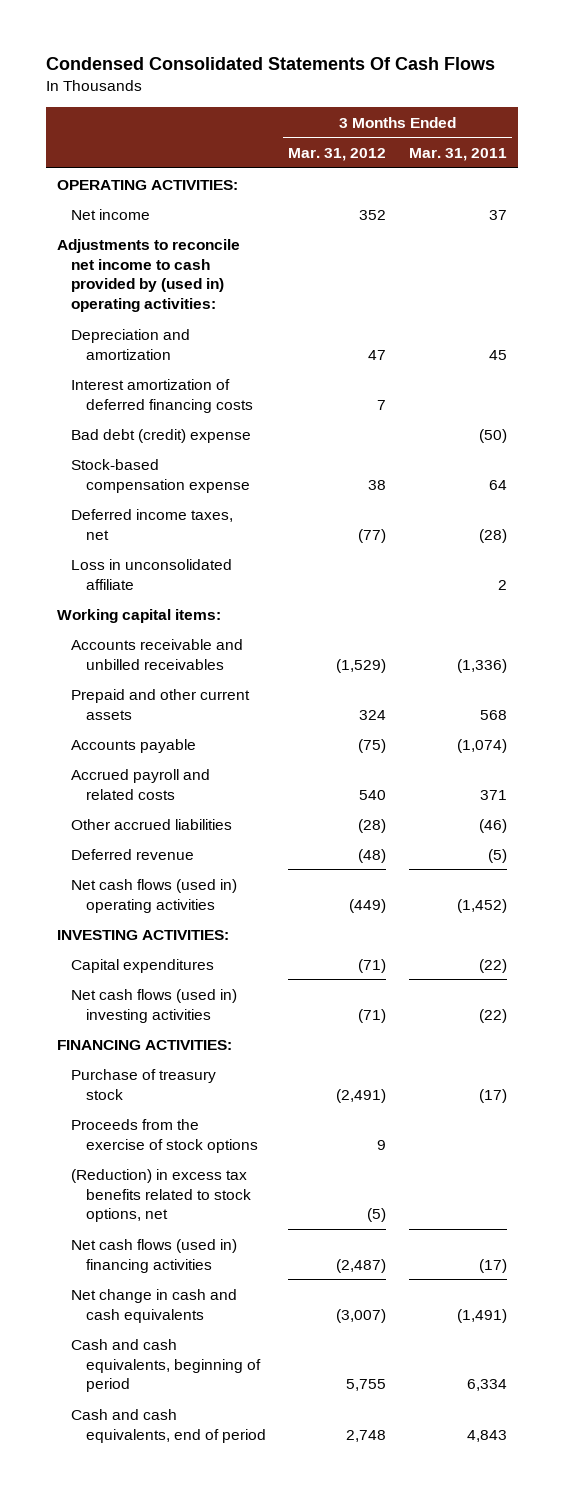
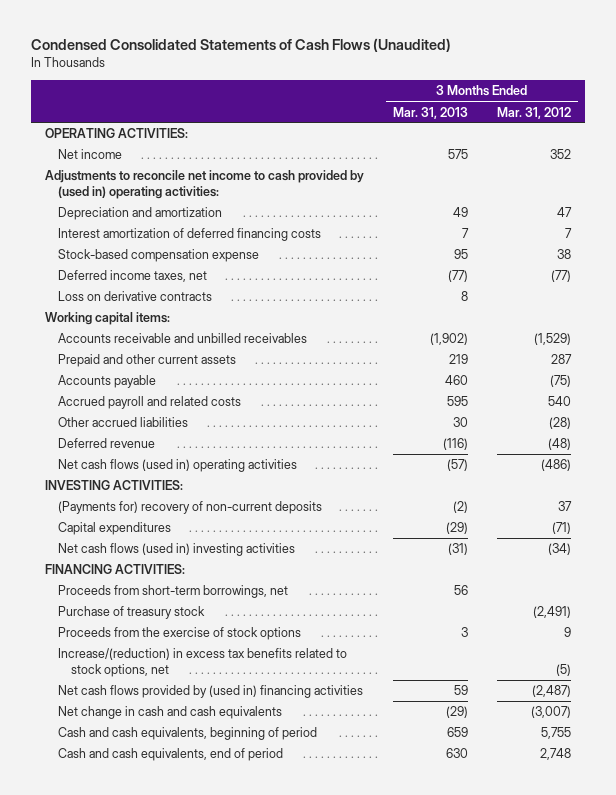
[45,56,495,70] Condensed Consolidated Statements Of Cash Flows -> [30,38,451,53] Condensed Consolidated Statements of Cash Flows (Unaudited)
[408,148,507,162] Mar. 31, 2011 -> none
none -> [392,106,468,119] Mar. 31, 2013
[71,428,252,443] Bad debt (credit) expense -> none
[71,558,233,590] Loss in unconsolidated affiliate -> none
none -> [57,291,212,302] Loss on derivative contracts
[359,709,387,720] 324 -> [550,354,572,365] 287
[349,898,387,913] (449) -> [540,459,571,472] (486)
none -> [57,501,322,515] (Payments for) recovery of non-current deposits
[358,1008,387,1023] (71) -> [547,543,571,556] (34)
none -> [57,585,288,599] Proceeds from short-term borrowings, net
[71,1168,251,1223] (Reduction) in excess tax benefits related to stock options, net -> [57,648,347,678] Increase/(reduction) in excess tax benefits related to stock options, net
[71,1238,238,1273] Net cash flows (used in) financing activities -> [57,685,363,699] Net cash flows provided by (used in) financing activities

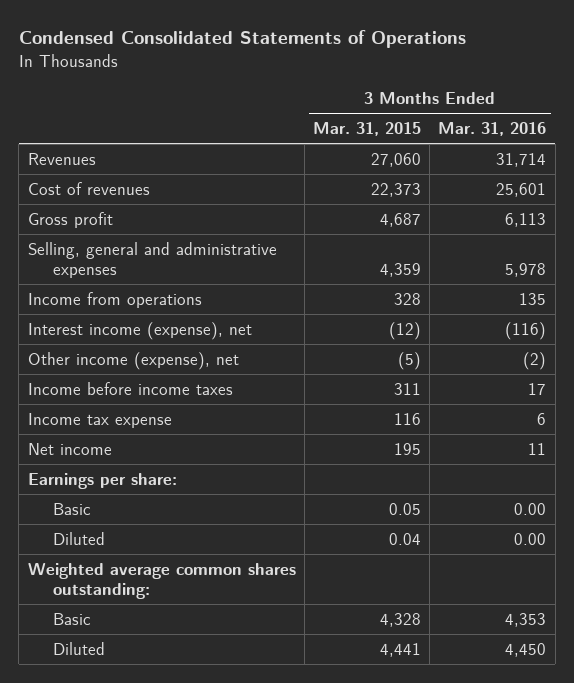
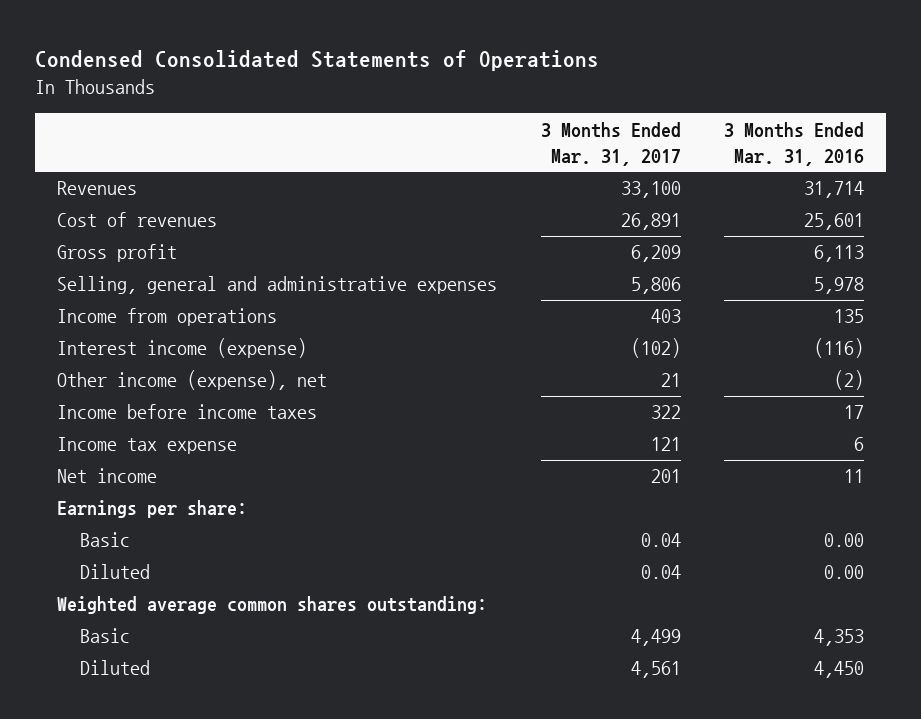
[312,121,421,136] Mar. 31, 2015 -> none
none -> [540,121,681,166] 3 Months Ended Mar. 31, 2017
[27,321,252,340] Interest income (expense), net -> [56,338,307,359] Interest income (expense)

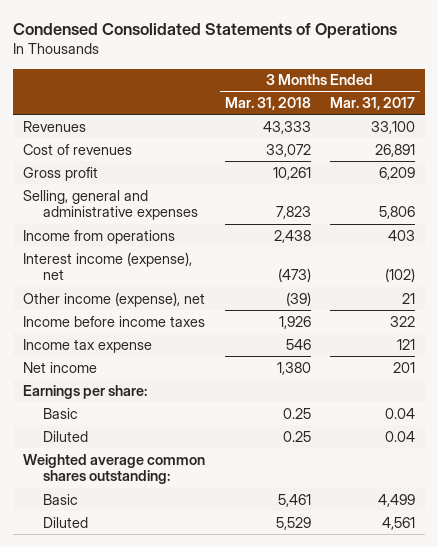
[724,121,865,166] 3 Months Ended Mar. 31, 2016 -> none
none -> [224,96,311,110] Mar. 31, 2018
[56,338,307,359] Interest income (expense) -> [22,251,192,281] Interest income (expense), net

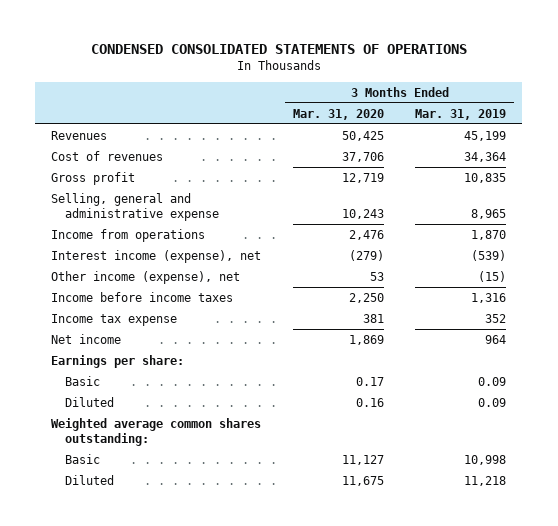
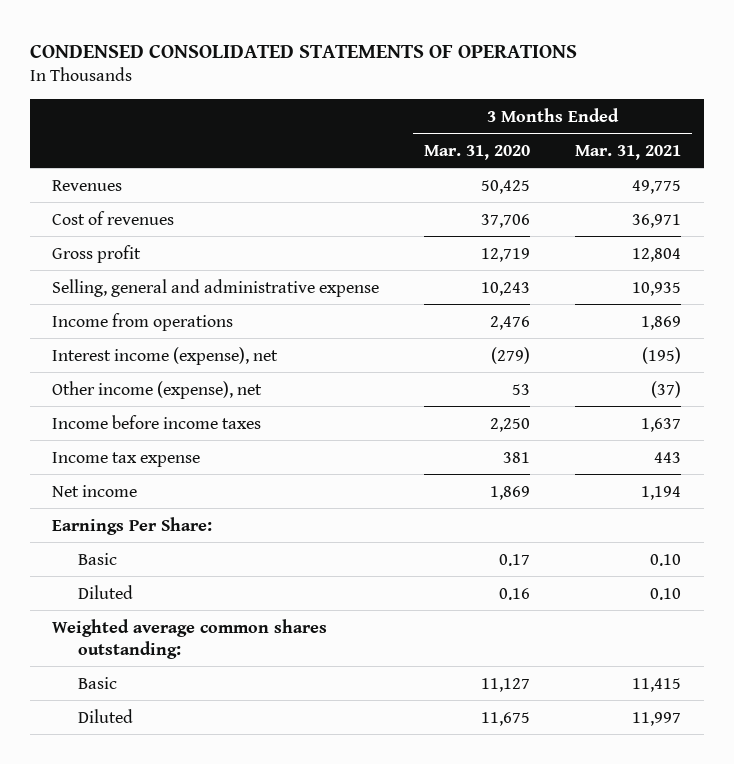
[415,108,507,120] Mar. 31, 2019 -> none
none -> [575,144,682,160] Mar. 31, 2021
[51,354,185,368] Earnings per share: -> [52,516,213,535] Earnings Per Share:

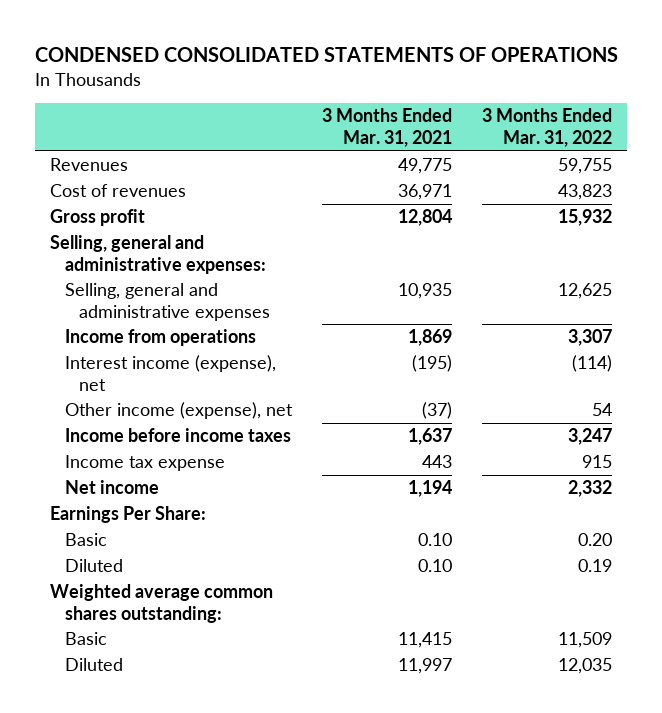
[424,144,531,160] Mar. 31, 2020 -> none
none -> [482,108,613,147] 3 Months Ended Mar. 31, 2022
none -> [50,235,266,274] Selling, general and administrative expenses:
[52,278,380,297] Selling, general and administrative expense -> [64,283,270,321] Selling, general and administrative expenses

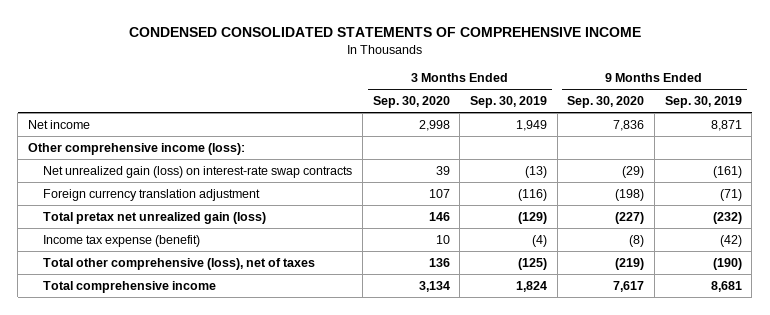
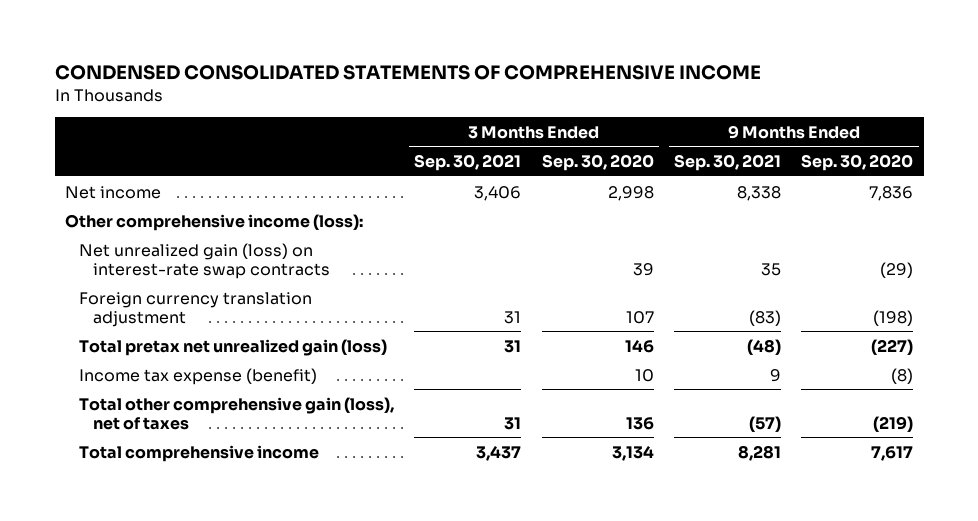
[470,96,548,109] Sep. 30, 2019 -> none
[664,96,742,109] Sep. 30, 2019 -> none
none -> [414,153,522,171] Sep. 30, 2021
none -> [674,153,782,171] Sep. 30, 2021
[43,257,316,270] Total other comprehensive (loss), net of taxes -> [78,396,394,430] Total other comprehensive gain (loss), net of taxes

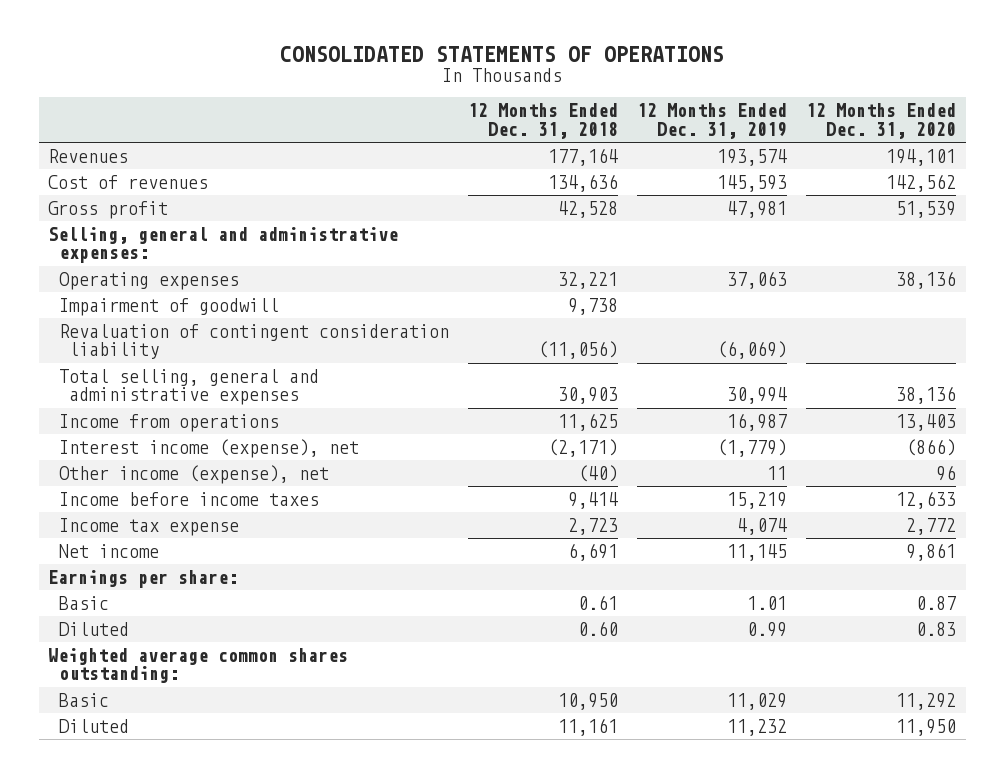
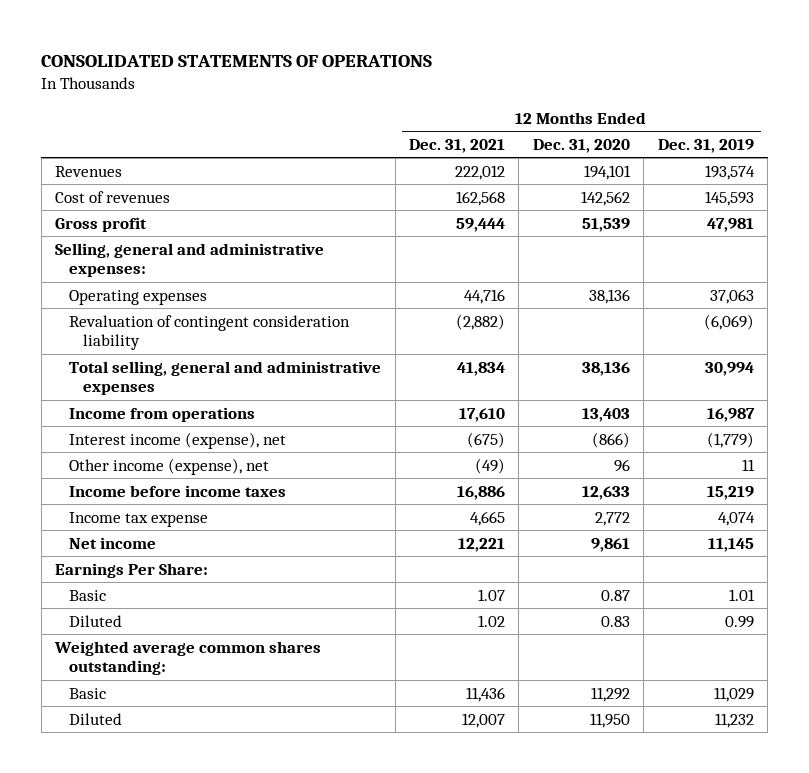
[467,103,618,139] 12 Months Ended Dec. 31, 2018 -> none
none -> [409,138,506,153] Dec. 31, 2021
[58,298,279,317] Impairment of goodwill -> none
[48,570,239,589] Earnings per share: -> [55,562,209,578] Earnings Per Share:

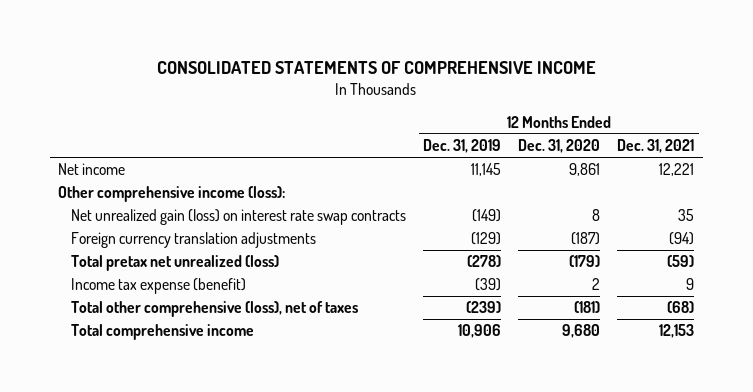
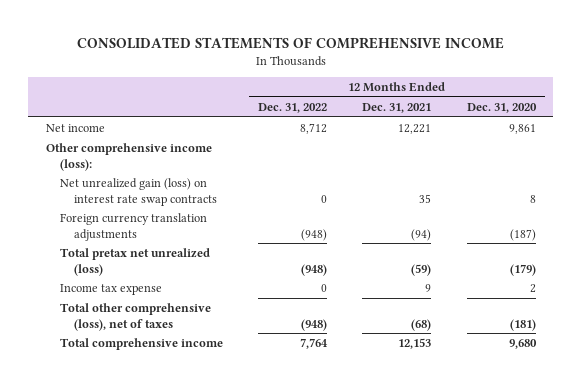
[423,138,502,153] Dec. 31, 2019 -> none
none -> [258,102,328,113] Dec. 31, 2022
[70,278,246,295] Income tax expense (benefit) -> [59,283,162,295] Income tax expense

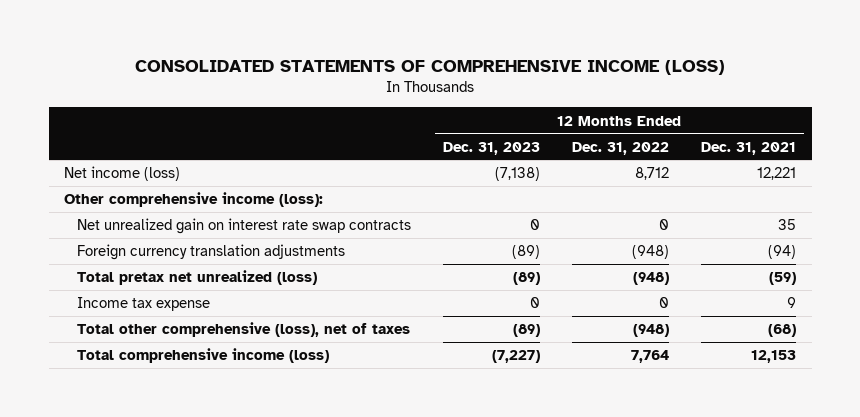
[76,36,504,49] CONSOLIDATED STATEMENTS OF COMPREHENSIVE INCOME -> [135,59,726,75] CONSOLIDATED STATEMENTS OF COMPREHENSIVE INCOME (LOSS)
[466,102,537,113] Dec. 31, 2020 -> none
none -> [443,141,541,155] Dec. 31, 2023
[45,123,105,132] Net income -> [64,166,181,182] Net income (loss)
[59,177,217,206] Net unrealized gain (loss) on interest rate swap contracts -> [77,218,412,235] Net unrealized gain on interest rate swap contracts
[59,337,223,350] Total comprehensive income -> [77,348,330,364] Total comprehensive income (loss)

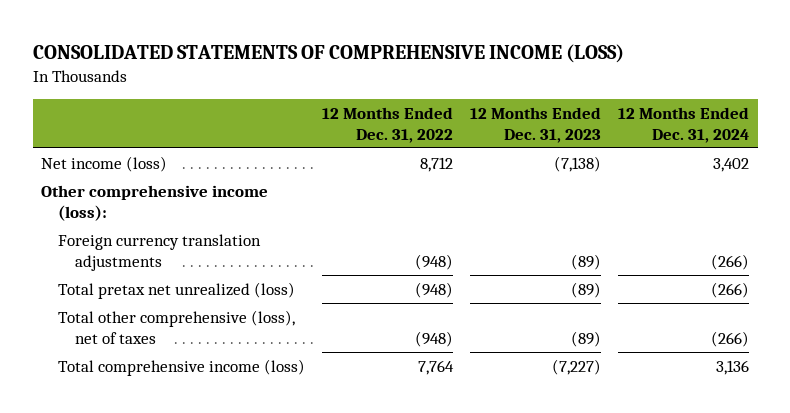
[700,141,796,155] Dec. 31, 2021 -> none
none -> [618,106,750,143] 12 Months Ended Dec. 31, 2024
[77,218,412,235] Net unrealized gain on interest rate swap contracts -> none
[77,297,211,312] Income tax expense -> none

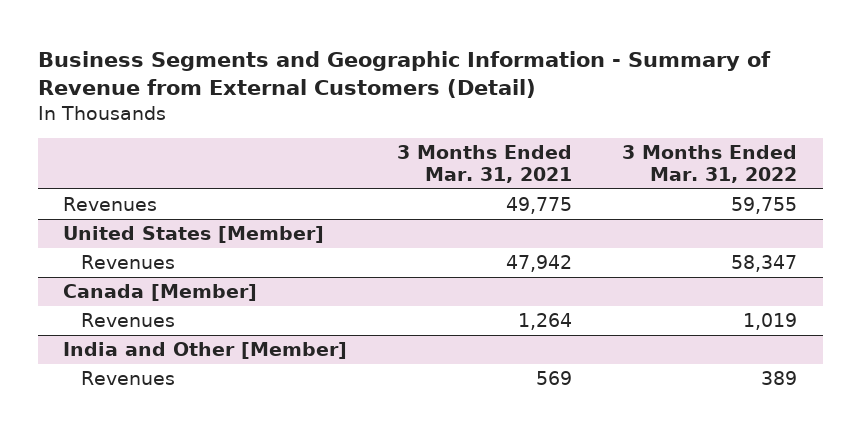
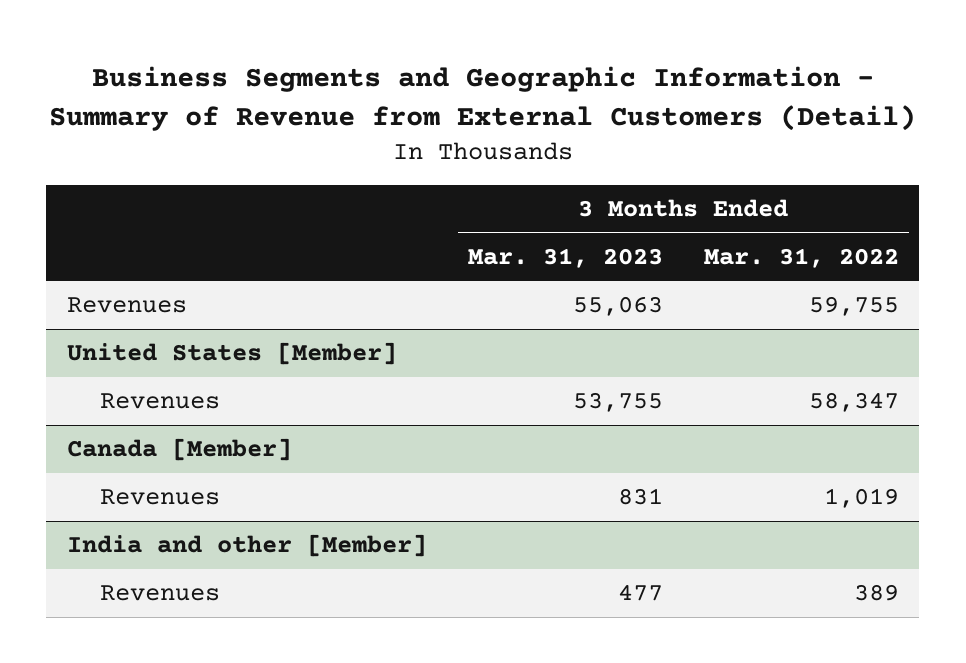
[397,145,573,183] 3 Months Ended Mar. 31, 2021 -> none
none -> [467,247,663,268] Mar. 31, 2023
[63,342,348,360] India and Other [Member] -> [66,534,427,558] India and other [Member]

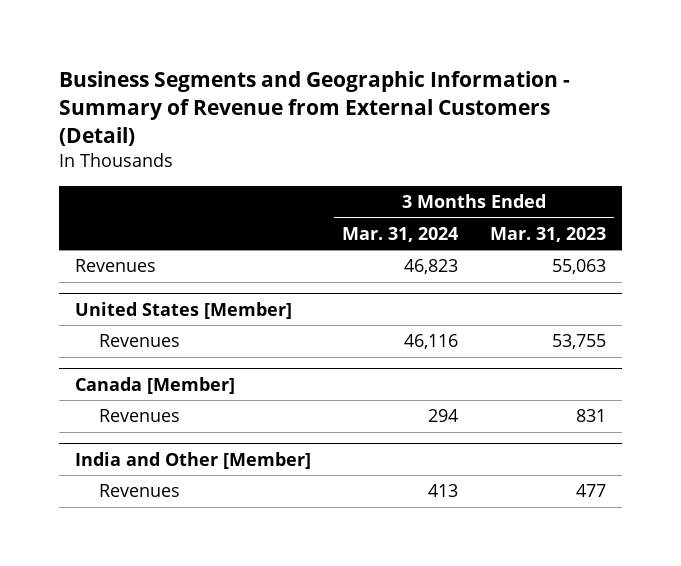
[703,247,899,268] Mar. 31, 2022 -> none
none -> [342,226,459,242] Mar. 31, 2024
[66,534,427,558] India and other [Member] -> [74,451,311,469] India and Other [Member]

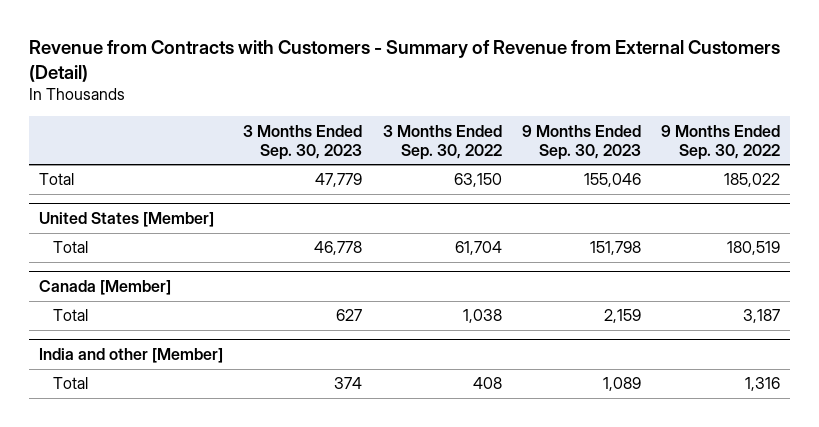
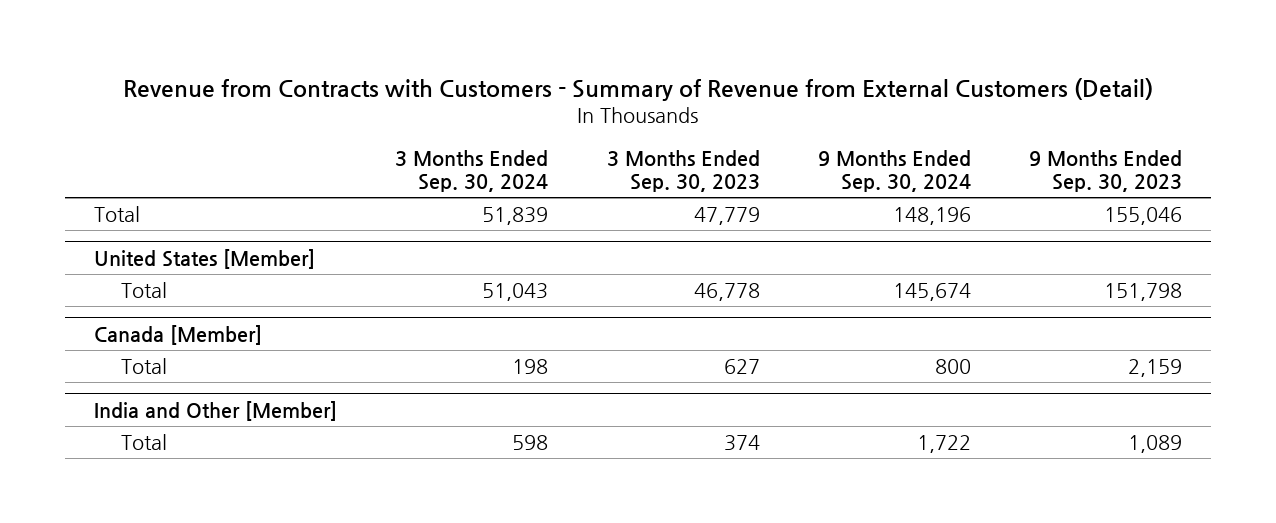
[382,124,502,160] 3 Months Ended Sep. 30, 2022 -> none
[660,124,780,160] 9 Months Ended Sep. 30, 2022 -> none
none -> [395,149,549,193] 3 Months Ended Sep. 30, 2024
none -> [817,149,971,193] 9 Months Ended Sep. 30, 2024
[39,347,224,363] India and other [Member] -> [94,400,338,421] India and Other [Member]

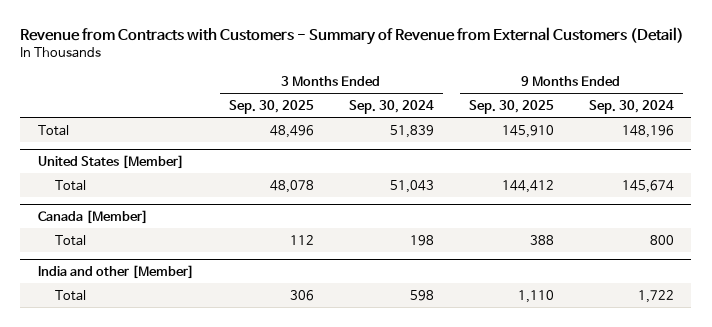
[606,149,760,193] 3 Months Ended Sep. 30, 2023 -> none
[1028,149,1182,193] 9 Months Ended Sep. 30, 2023 -> none
none -> [228,99,314,114] Sep. 30, 2025
none -> [468,99,554,114] Sep. 30, 2025
[94,400,338,421] India and Other [Member] -> [37,264,194,279] India and other [Member]

